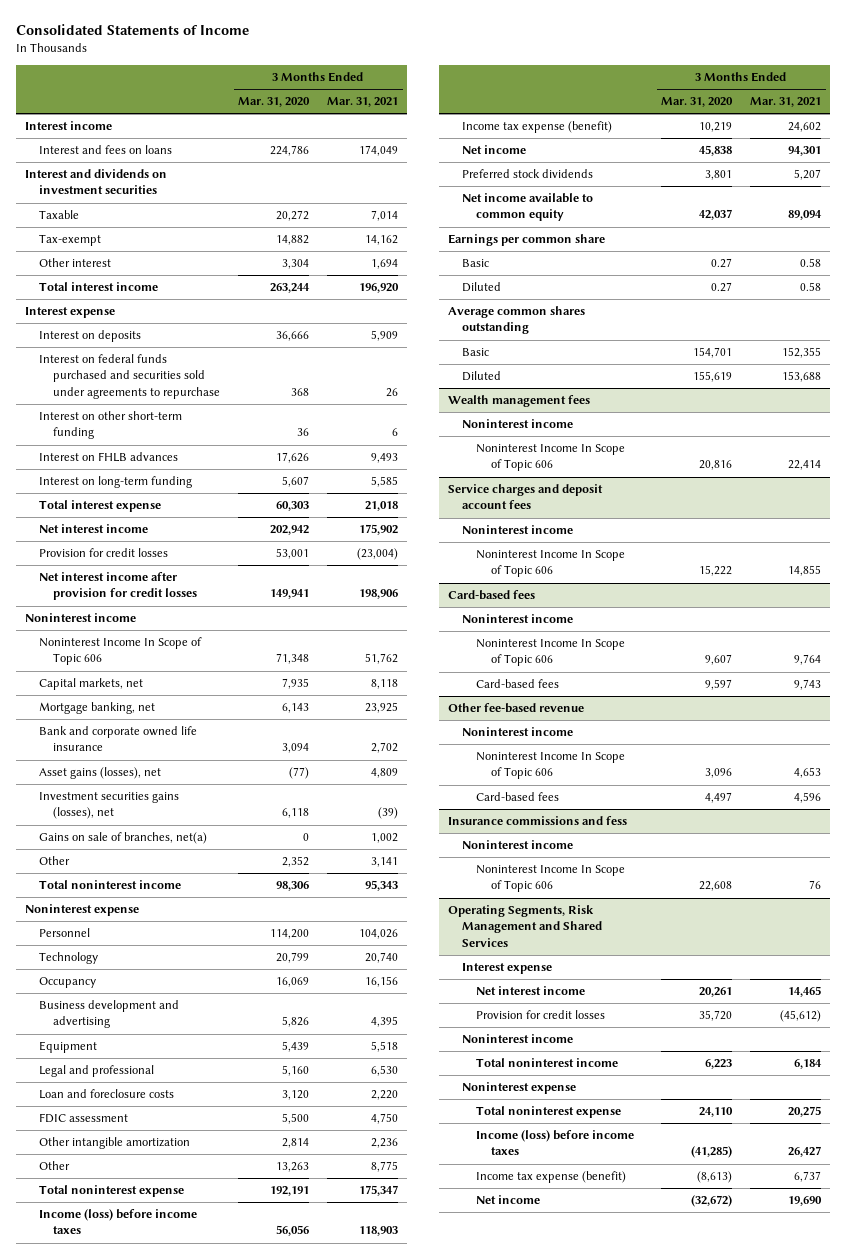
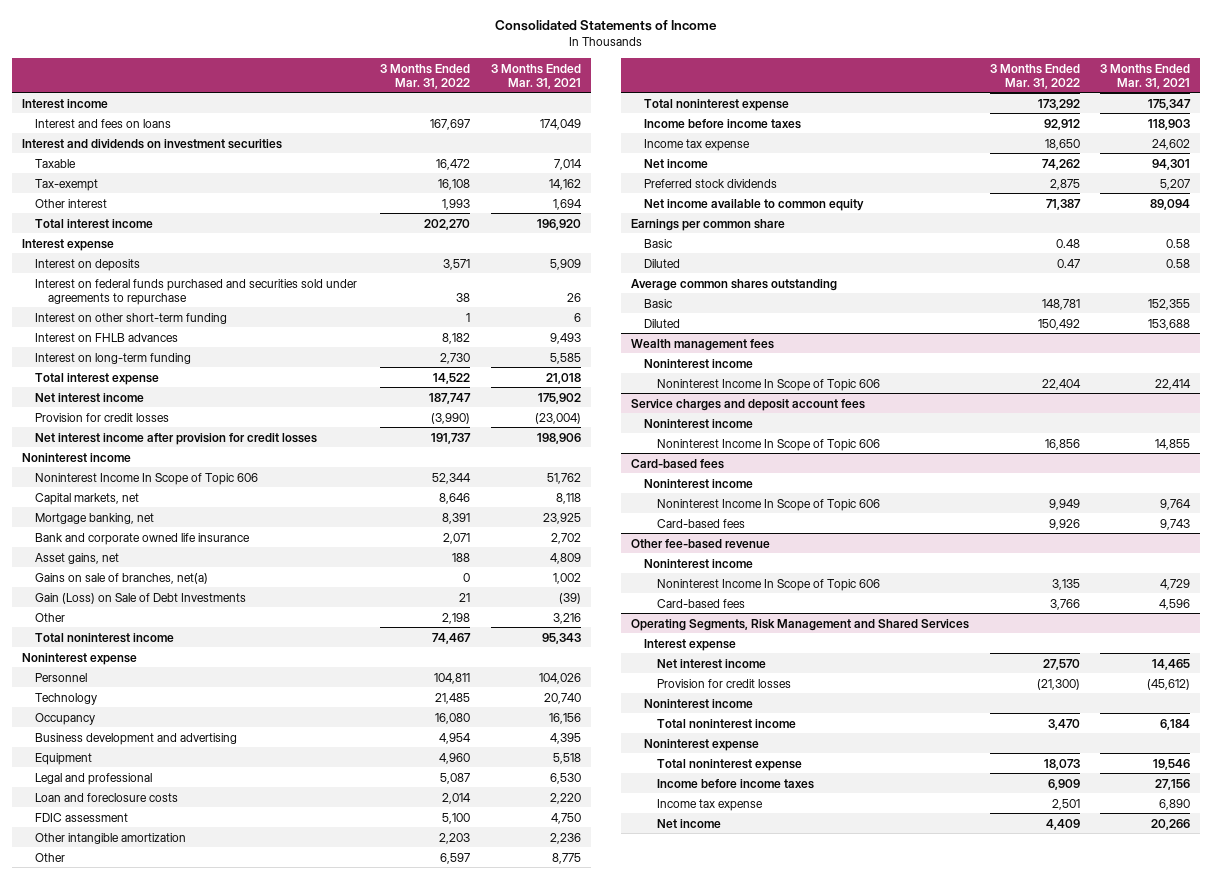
[238,97,311,108] Mar. 31, 2020 -> none
none -> [380,63,471,89] 3 Months Ended Mar. 31, 2022
[39,792,180,820] Investment securities gains (losses), net -> none
[39,767,162,780] Asset gains (losses), net -> [34,552,119,564] Asset gains, net
none -> [34,592,246,604] Gain (Loss) on Sale of Debt Investments
[371,857,399,868] 3,141 -> [552,612,581,624] 3,216
[39,1209,198,1235] Income (loss) before income taxes -> [644,118,802,129] Income before income taxes
[462,121,613,134] Income tax expense (benefit) -> [644,138,751,151] Income tax expense
[794,767,822,779] 4,653 -> [1160,578,1191,590] 4,729
[447,816,627,826] Insurance commissions and fess -> none
[462,840,574,850] Noninterest income -> none
[476,865,626,893] Noninterest Income In Scope of Topic 606 -> none
[788,1106,822,1118] 20,275 -> [1153,758,1191,770] 19,546
[476,1130,635,1156] Income (loss) before income taxes -> [657,778,815,789] Income before income taxes
[788,1146,822,1158] 26,427 -> [1155,778,1191,790] 27,156
[476,1171,627,1184] Income tax expense (benefit) -> [657,798,764,811] Income tax expense
[794,1171,822,1183] 6,737 -> [1159,798,1191,810] 6,890
[788,1196,823,1207] 19,690 -> [1151,818,1191,830] 20,266

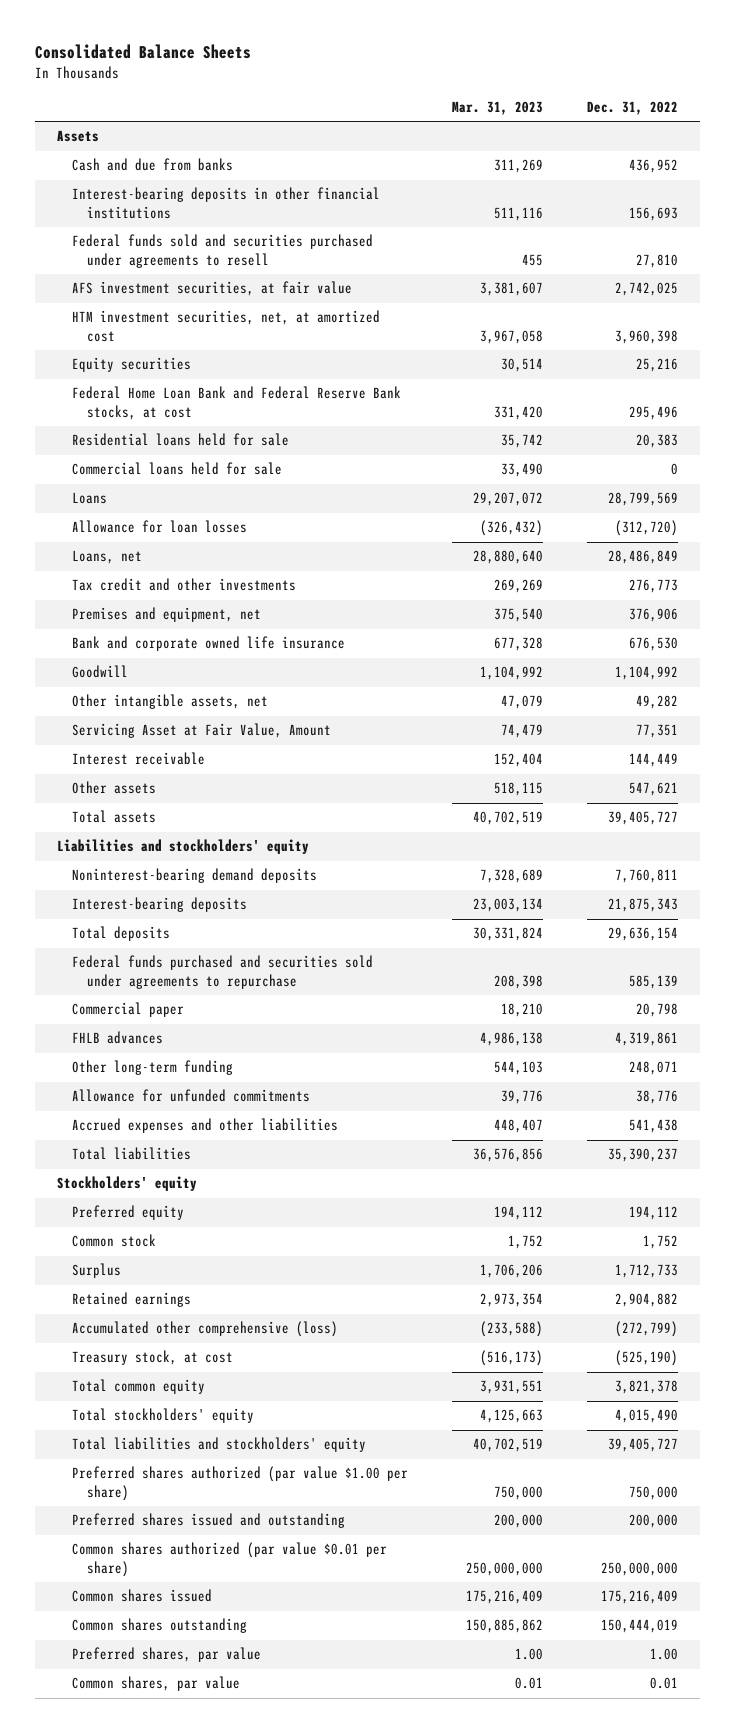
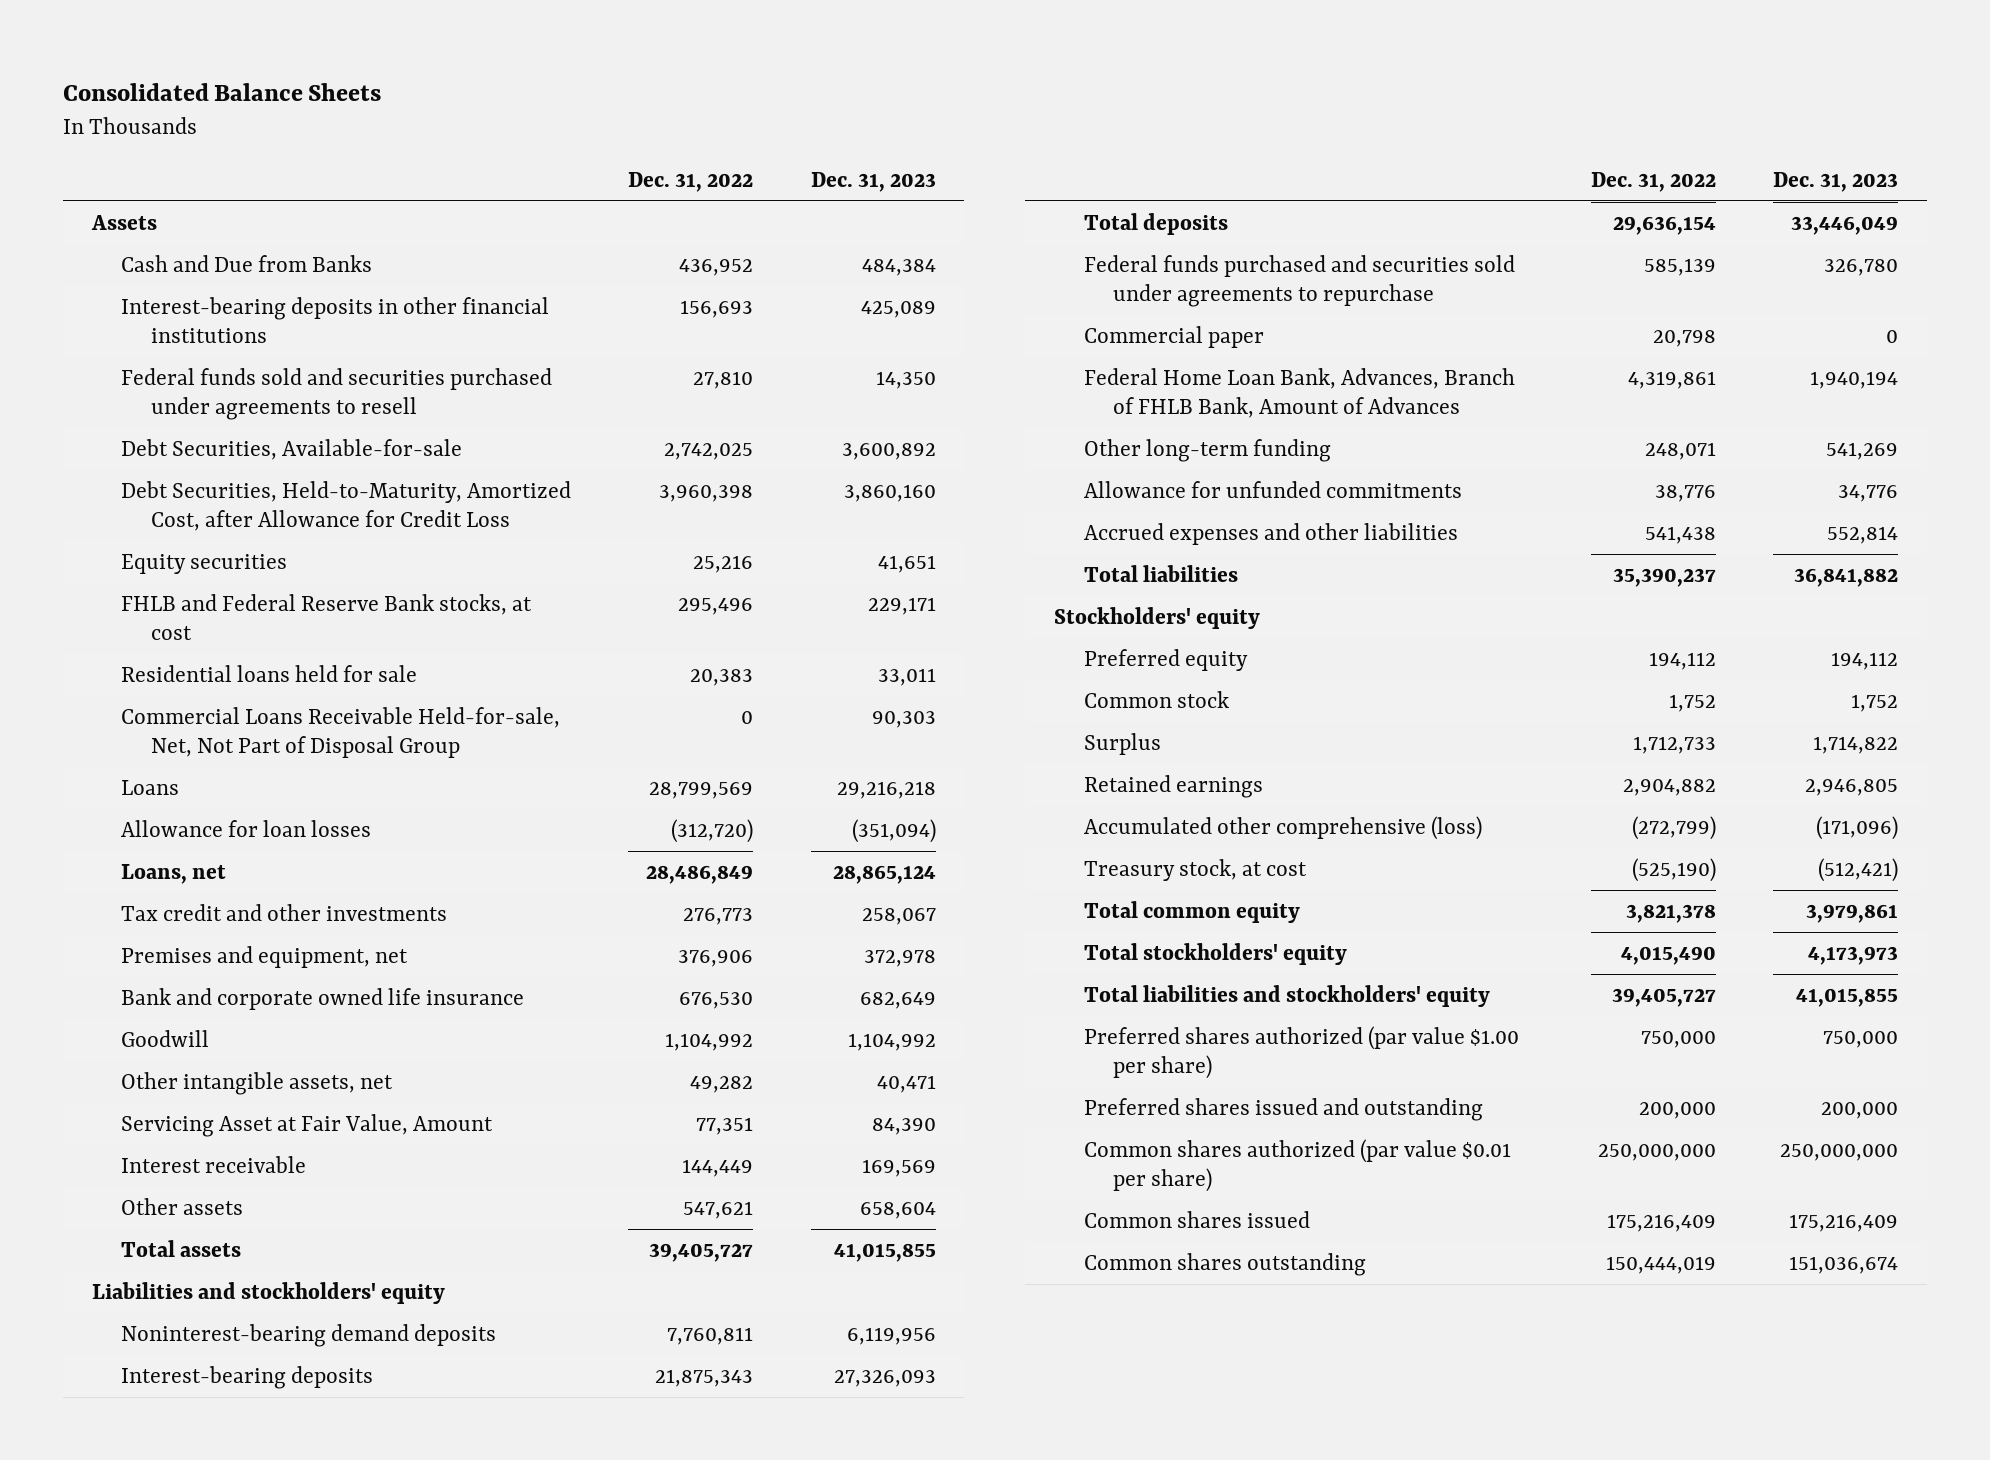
[451,100,543,115] Mar. 31, 2023 -> none
none -> [810,171,936,192] Dec. 31, 2023
[71,158,233,172] Cash and due from banks -> [121,254,373,272] Cash and Due from Banks
[71,281,352,297] AFS investment securities, at fair value -> [121,438,463,460] Debt Securities, Available-for-sale
[71,310,380,342] HTM investment securities, net, at amortized cost -> [121,480,572,531] Debt Securities, Held-to-Maturity, Amortized Cost, after Allowance for Credit Loss
[71,386,401,420] Federal Home Loan Bank and Federal Reserve Bank stocks, at cost -> [121,593,533,640] FHLB and Federal Reserve Bank stocks, at cost
[71,462,282,476] Commercial loans held for sale -> [121,706,561,758] Commercial Loans Receivable Held-for-sale, Net, Not Part of Disposal Group
[71,1031,163,1045] FHLB advances -> [1083,367,1515,418] Federal Home Loan Bank, Advances, Branch of FHLB Bank, Amount of Advances
[71,1647,261,1663] Preferred shares, par value -> none
[71,1676,240,1692] Common shares, par value -> none

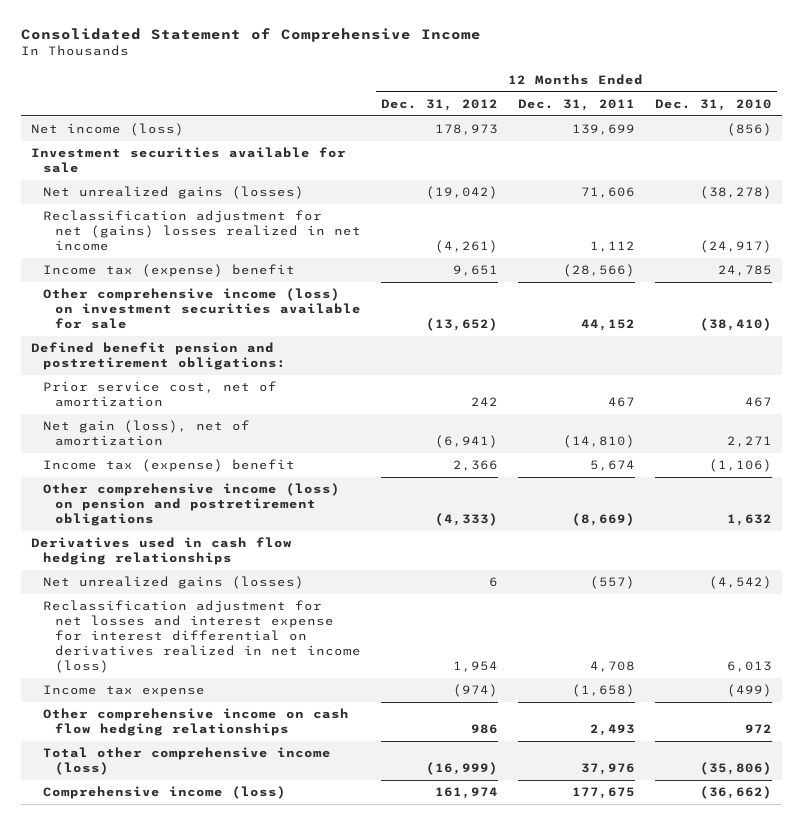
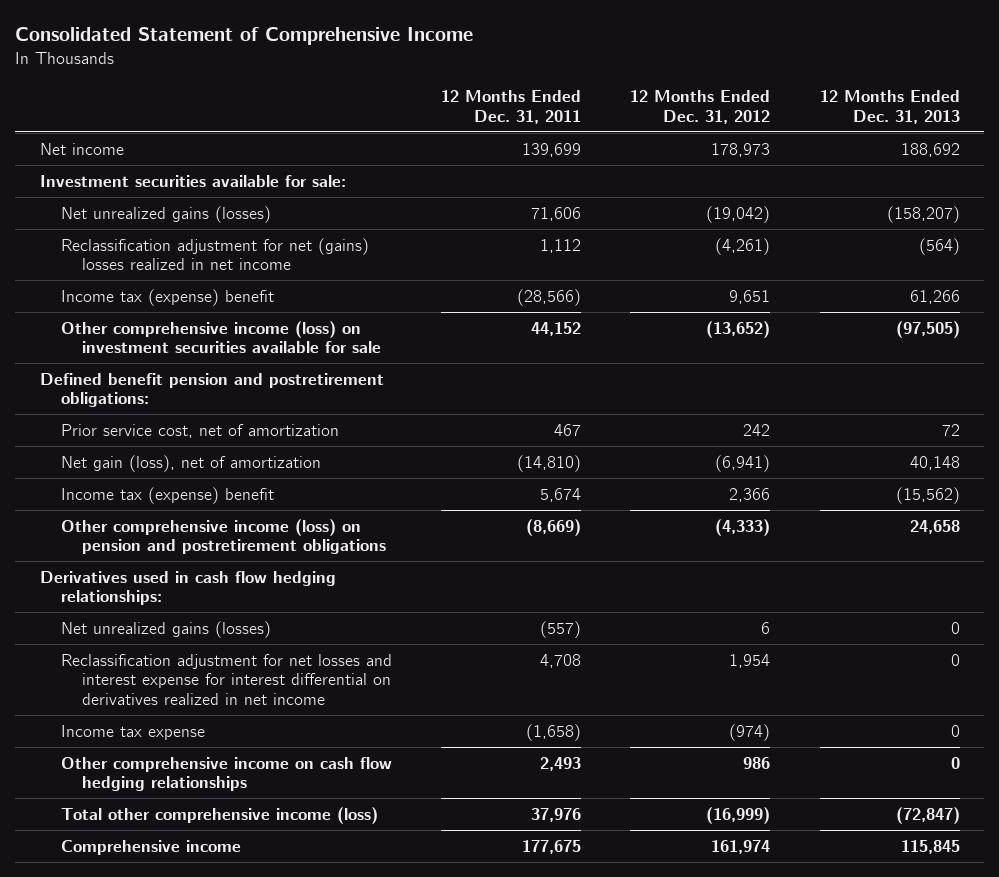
[654,98,772,111] Dec. 31, 2010 -> none
none -> [819,90,960,124] 12 Months Ended Dec. 31, 2013
[30,123,184,137] Net income (loss) -> [39,142,124,155] Net income
[30,147,346,174] Investment securities available for sale -> [39,174,346,187] Investment securities available for sale:
[30,537,292,566] Derivatives used in cash flow hedging relationships -> [39,570,336,606] Derivatives used in cash flow hedging relationships:
[42,600,362,674] Reclassification adjustment for net losses and interest expense for interest differential on derivatives realized in net income (loss) -> [60,653,392,705] Reclassification adjustment for net losses and interest expense for interest differential on derivatives realized in net income
[42,786,286,800] Comprehensive income (loss) -> [60,839,241,855] Comprehensive income

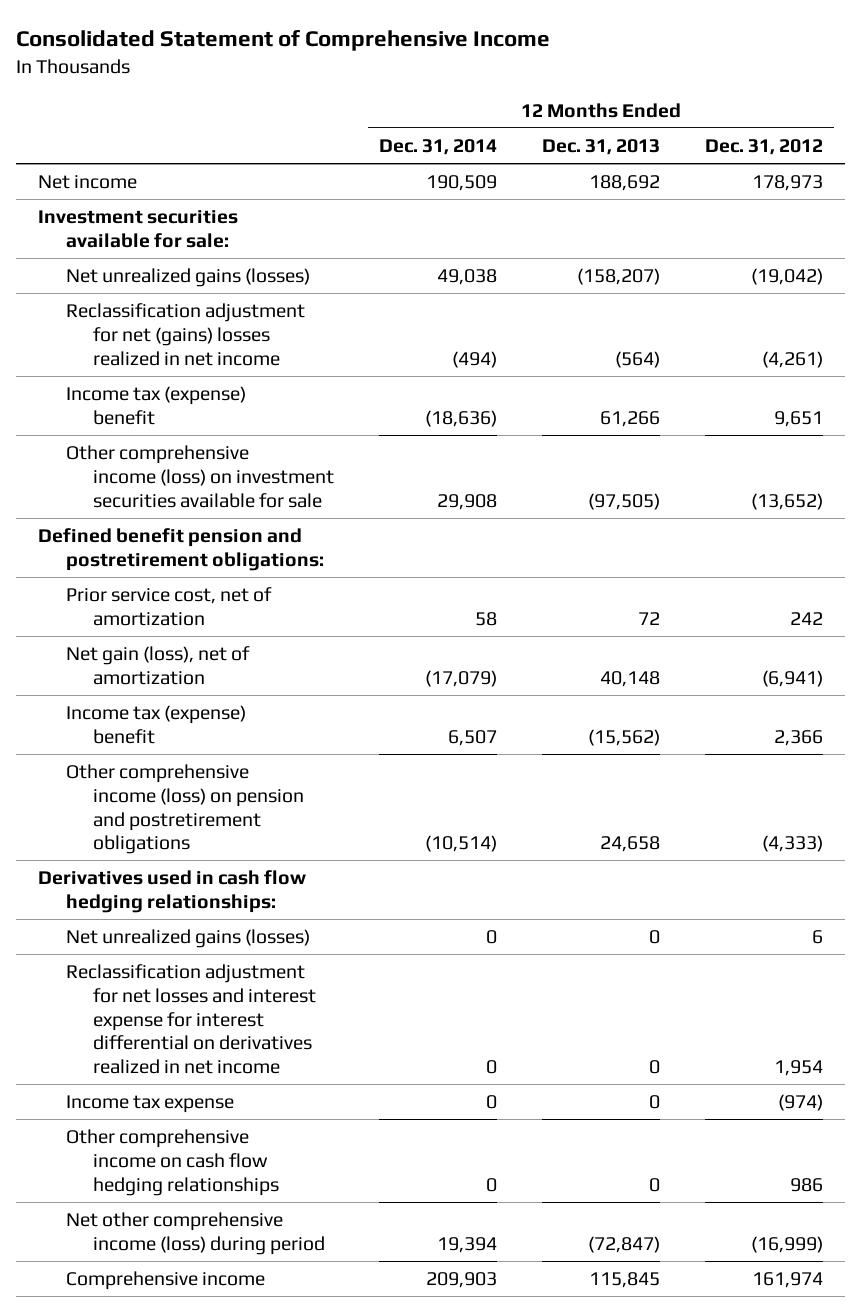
[440,90,581,124] 12 Months Ended Dec. 31, 2011 -> none
none -> [378,138,497,155] Dec. 31, 2014
[60,806,378,824] Total other comprehensive income (loss) -> [65,1212,326,1255] Net other comprehensive income (loss) during period

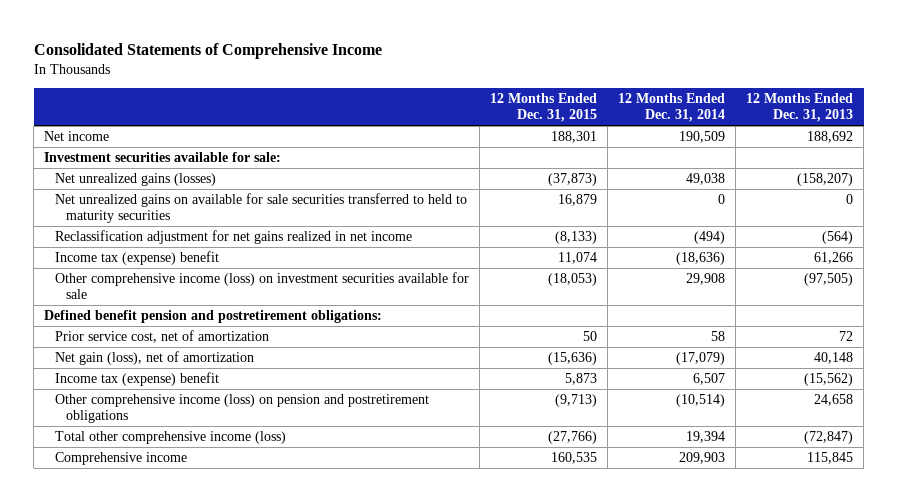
[15,30,550,52] Consolidated Statement of Comprehensive Income -> [33,43,382,60] Consolidated Statements of Comprehensive Income
[704,138,823,155] Dec. 31, 2012 -> none
none -> [490,92,598,123] 12 Months Ended Dec. 31, 2015
none -> [55,193,468,224] Net unrealized gains on available for sale securities transferred to held to maturity securities
[65,303,305,366] Reclassification adjustment for net (gains) losses realized in net income -> [55,230,413,245] Reclassification adjustment for net gains realized in net income
[38,870,307,913] Derivatives used in cash flow hedging relationships: -> none
[65,929,310,949] Net unrealized gains (losses) -> none
[65,964,317,1074] Reclassification adjustment for net losses and interest expense for interest differential on derivatives realized in net income -> none
[65,1095,234,1114] Income tax expense -> none
[65,1129,280,1196] Other comprehensive income on cash flow hedging relationships -> none
[65,1212,326,1255] Net other comprehensive income (loss) during period -> [55,431,287,445] Total other comprehensive income (loss)

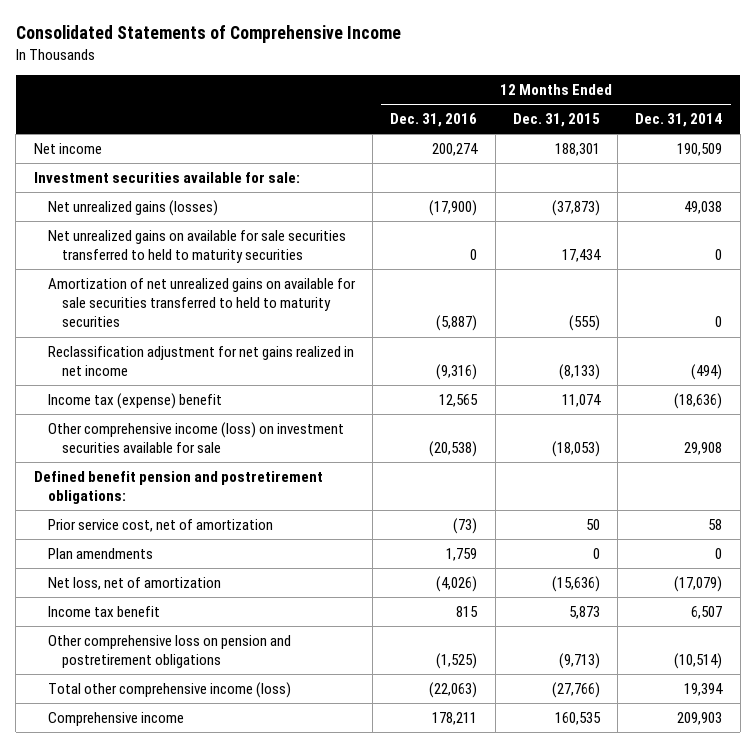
[746,92,854,123] 12 Months Ended Dec. 31, 2013 -> none
none -> [390,113,478,128] Dec. 31, 2016
[558,194,598,207] 16,879 -> [561,249,601,263] 17,434
none -> [47,277,356,328] Amortization of net unrealized gains on available for sale securities transferred to held to maturity securities
none -> [47,547,153,559] Plan amendments
[55,351,255,366] Net gain (loss), net of amortization -> [47,576,221,590] Net loss, net of amortization
[55,372,220,387] Income tax (expense) benefit -> [47,605,160,617] Income tax benefit
[55,394,430,424] Other comprehensive income (loss) on pension and postretirement obligations -> [47,634,291,669] Other comprehensive loss on pension and postretirement obligations

